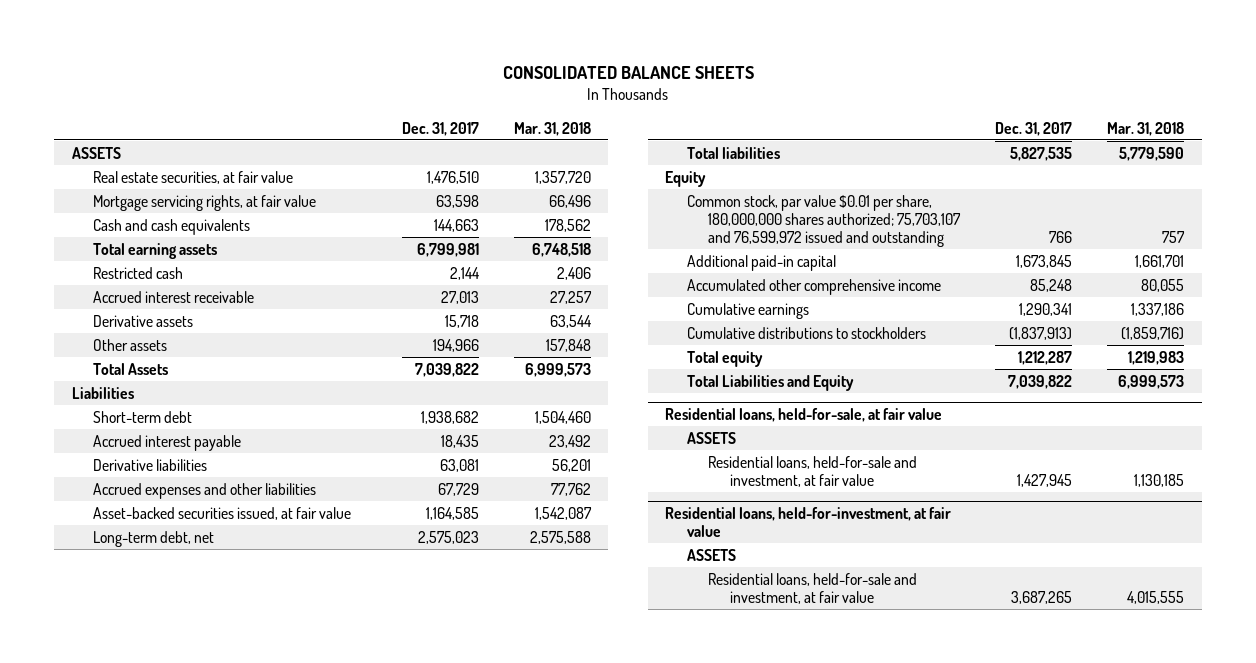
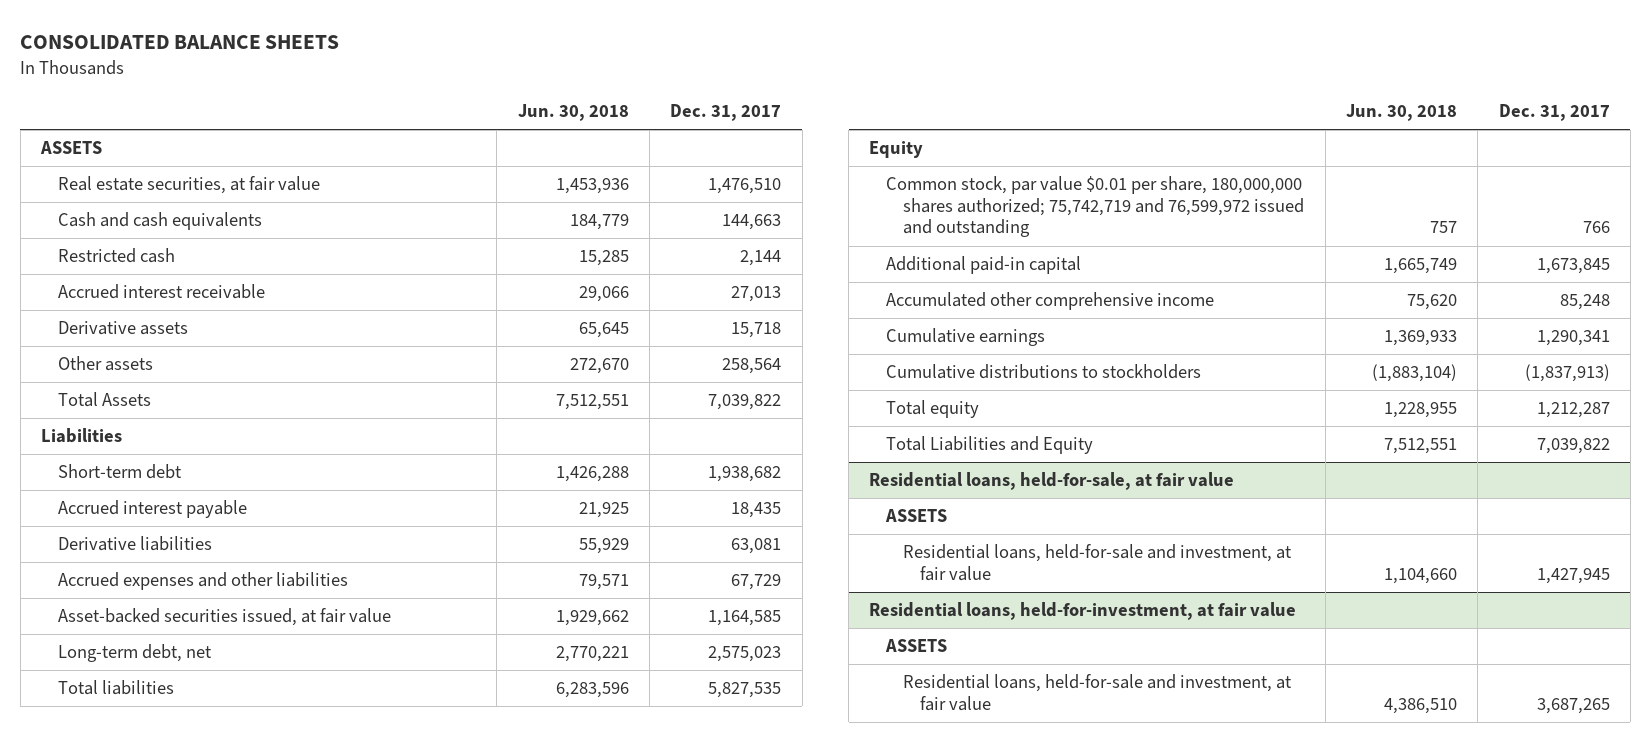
[513,121,591,136] Mar. 31, 2018 -> none
none -> [517,104,629,122] Jun. 30, 2018
[93,194,317,211] Mortgage servicing rights, at fair value -> none
[93,242,218,259] Total earning assets -> none
[432,338,479,352] 194,966 -> [722,358,782,375] 258,564
[686,194,962,247] Common stock, par value $0.01 per share, 180,000,000 shares authorized; 75,703,107 and 76,599,972 issued and outstanding -> [886,176,1305,238] Common stock, par value $0.01 per share, 180,000,000 shares authorized; 75,742,719 and 76,599,972 issued and outstanding

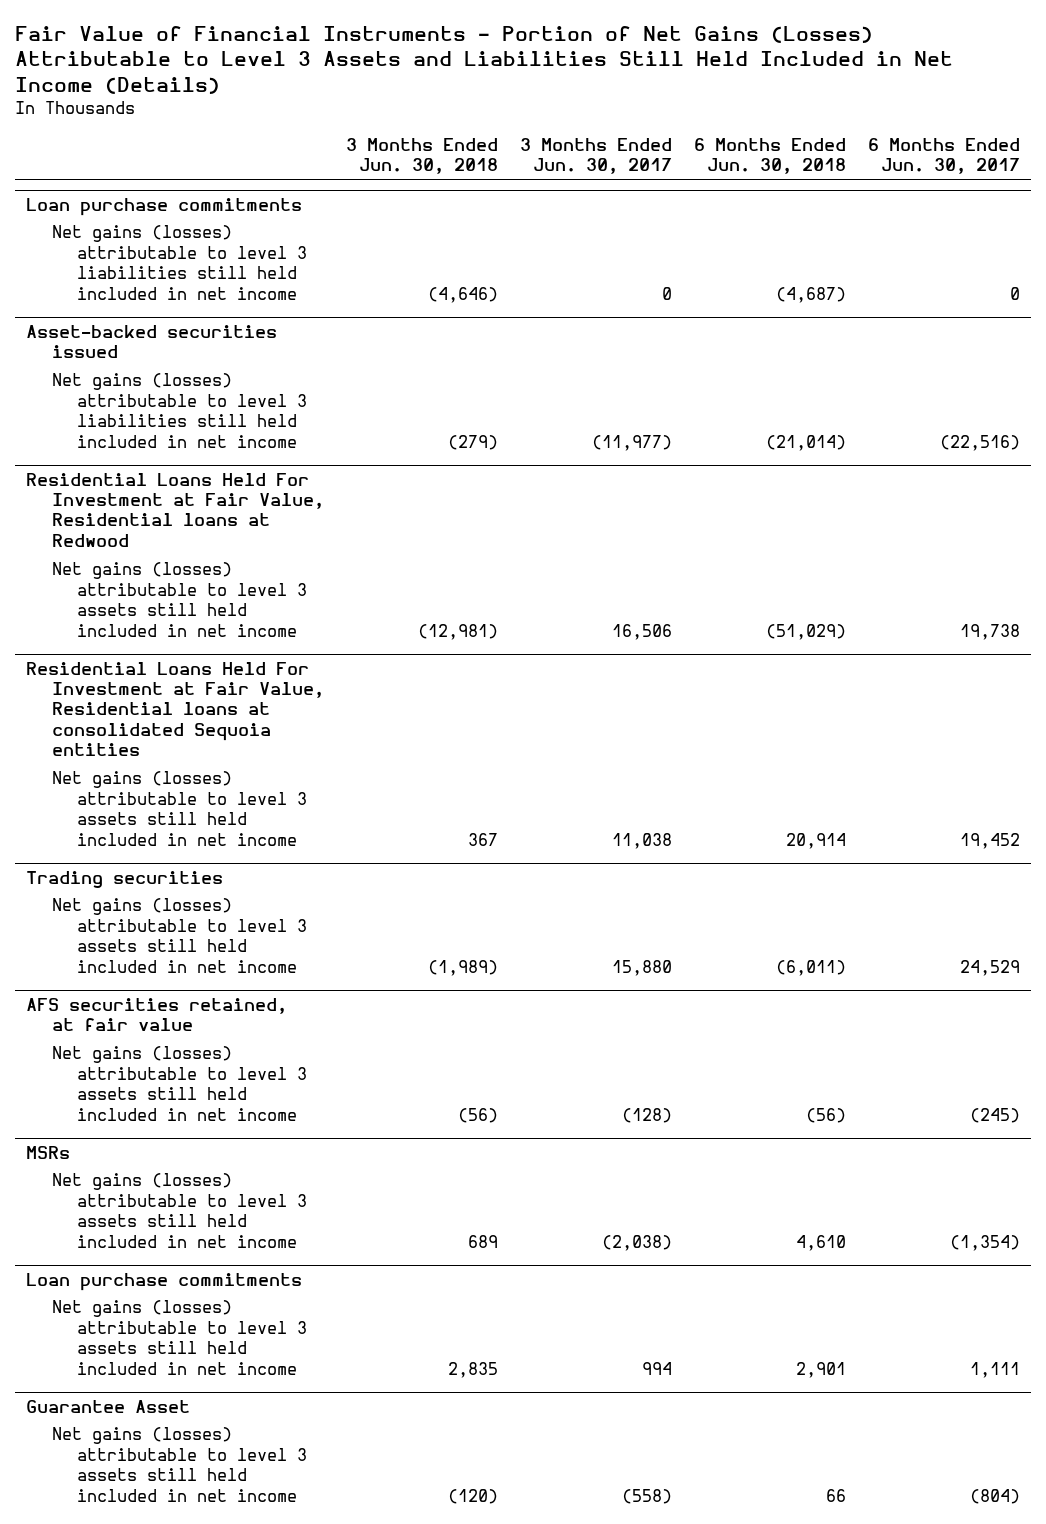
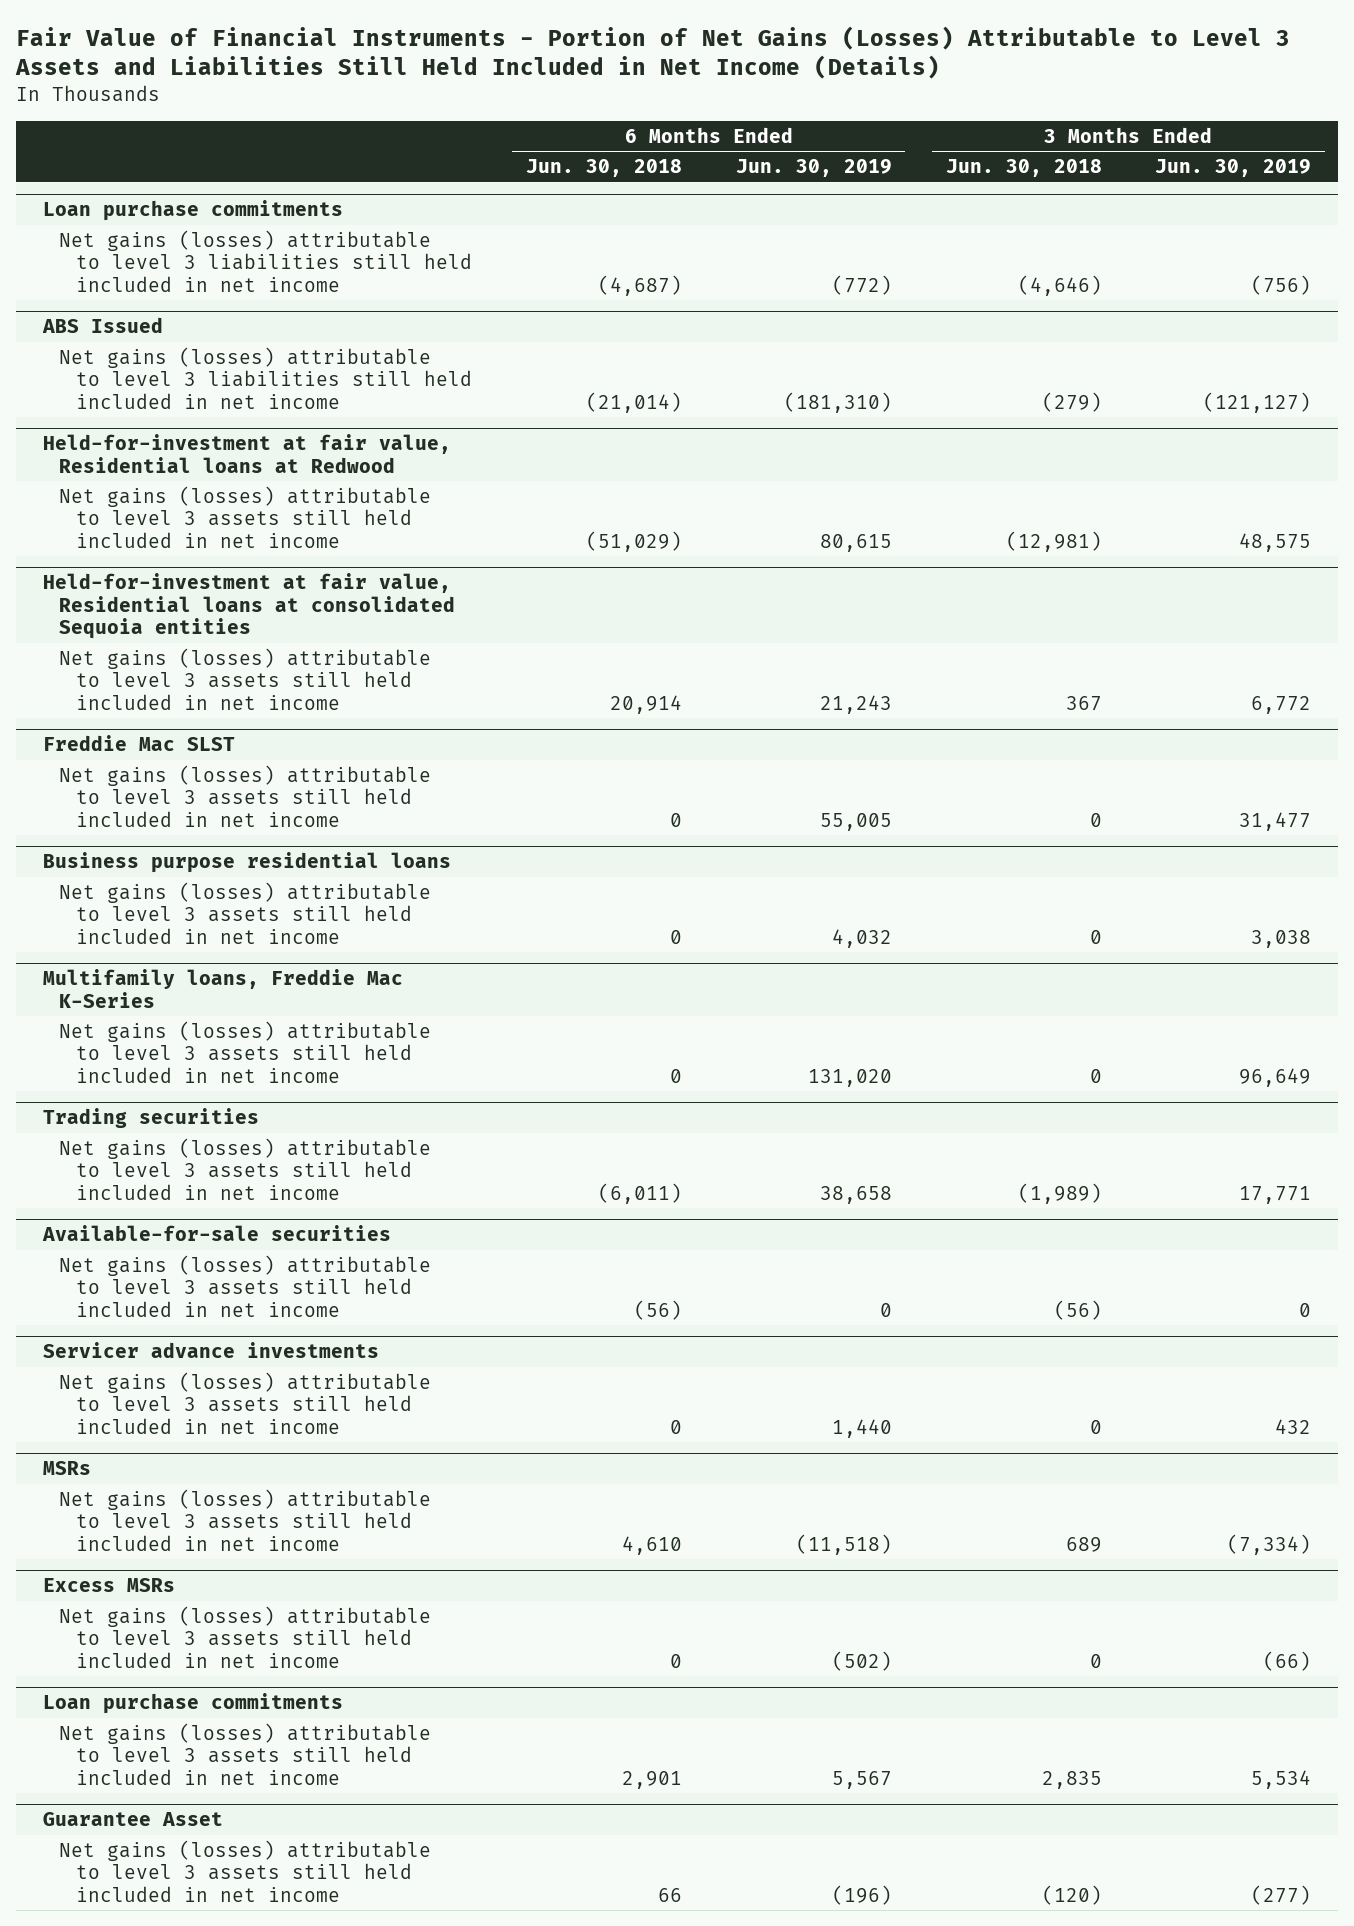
[519,137,672,175] 3 Months Ended Jun. 30, 2017 -> none
[868,137,1021,175] 6 Months Ended Jun. 30, 2017 -> none
none -> [735,159,892,178] Jun. 30, 2019
none -> [1155,159,1312,178] Jun. 30, 2019
[26,324,278,358] Asset-backed securities issued -> [41,317,163,334] ABS Issued
[26,472,324,547] Residential Loans Held For Investment at Fair Value, Residential loans at Redwood -> [42,434,451,473] Held-for-investment at fair value, Residential loans at Redwood
[26,661,324,757] Residential Loans Held For Investment at Fair Value, Residential loans at consolidated Sequoia entities -> [42,573,456,639] Held-for-investment at fair value, Residential loans at consolidated Sequoia entities
none -> [42,735,235,752] Freddie Mac SLST
none -> [59,765,432,827] Net gains (losses) attributable to level 3 assets still held included in net income
none -> [42,852,451,874] Business purpose residential loans
none -> [59,882,432,944] Net gains (losses) attributable to level 3 assets still held included in net income
none -> [42,969,403,1008] Multifamily loans, Freddie Mac K-Series
none -> [59,1021,432,1083] Net gains (losses) attributable to level 3 assets still held included in net income
[26,997,288,1031] AFS securities retained, at fair value -> [41,1225,391,1242] Available-for-sale securities
none -> [42,1342,379,1359] Servicer advance investments
none -> [59,1372,432,1434] Net gains (losses) attributable to level 3 assets still held included in net income
none -> [42,1578,175,1593] Excess MSRs
none -> [59,1606,432,1668] Net gains (losses) attributable to level 3 assets still held included in net income

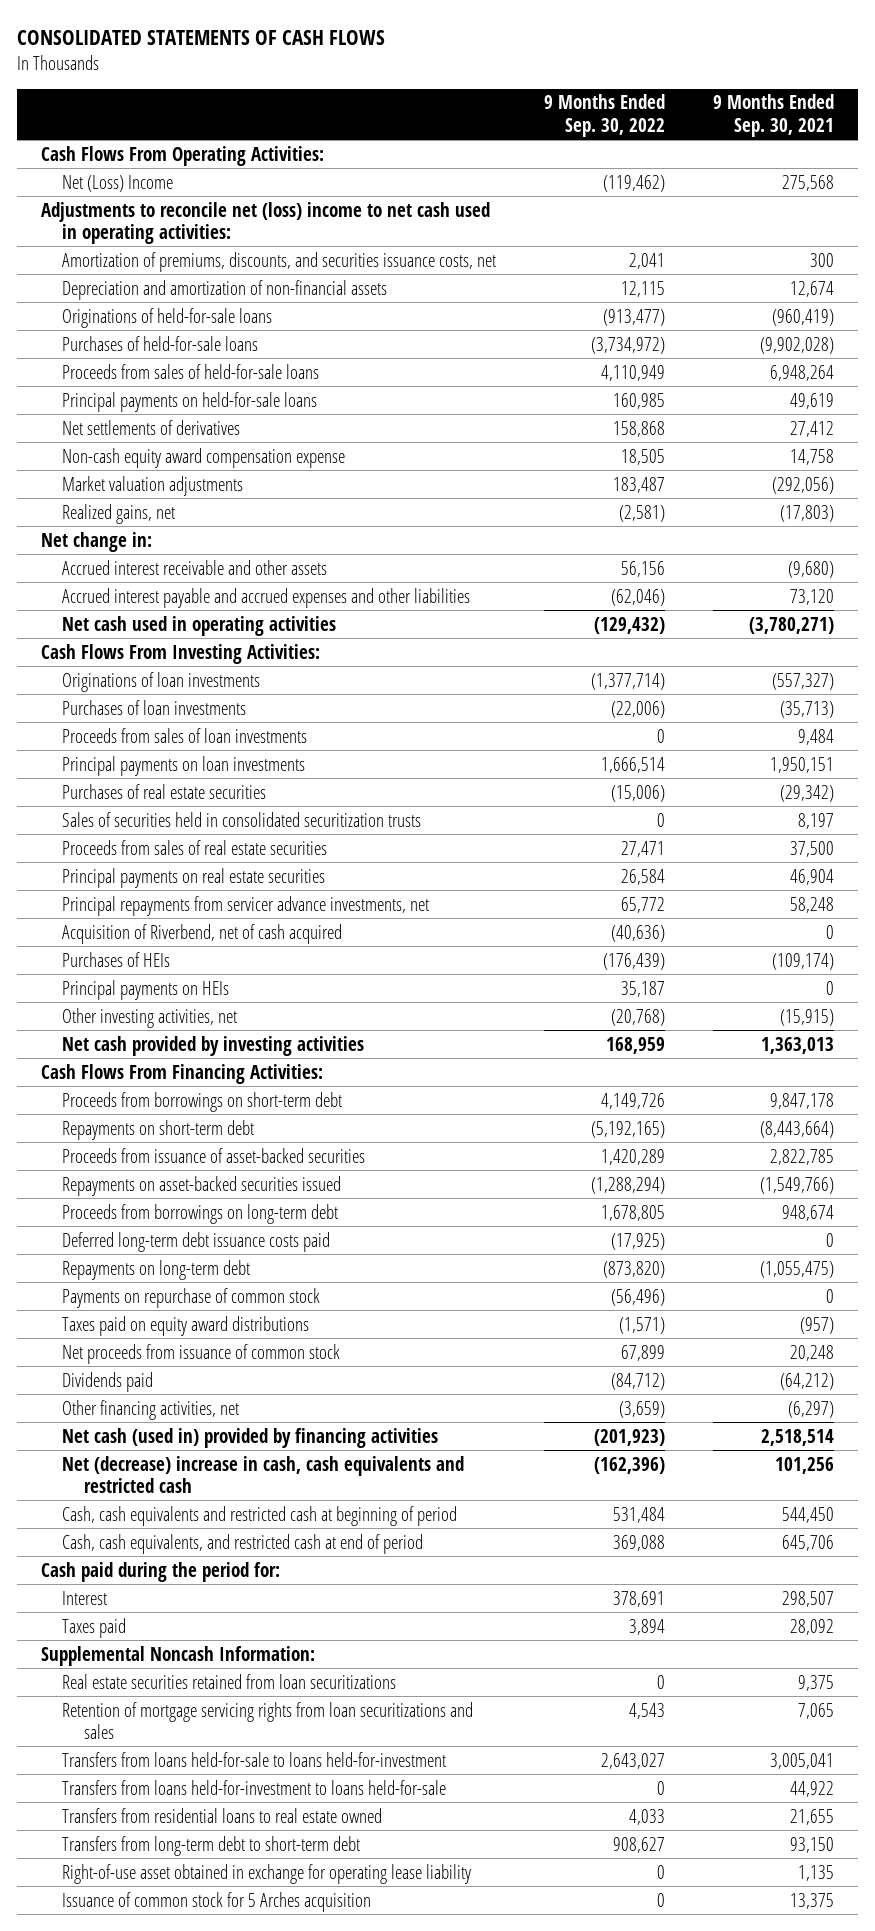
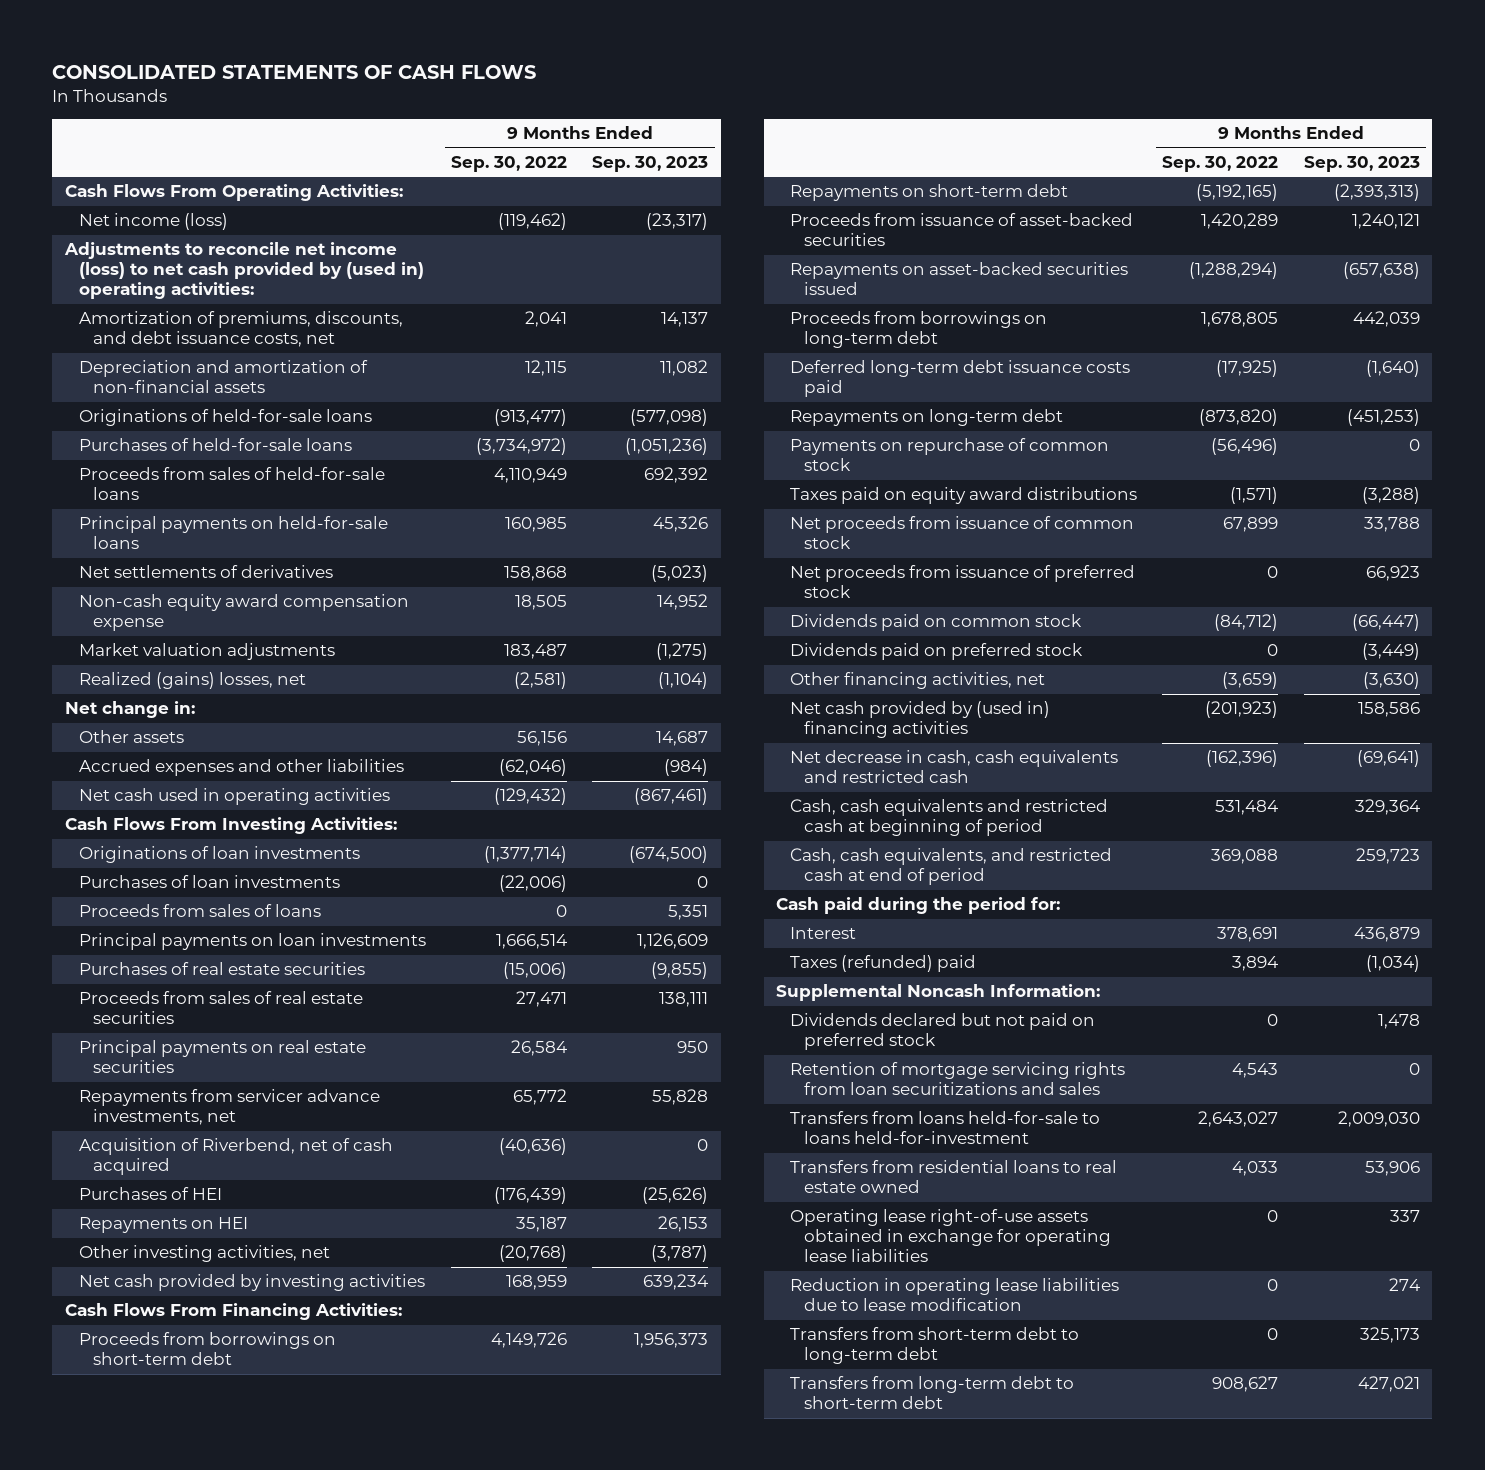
[713,94,835,137] 9 Months Ended Sep. 30, 2021 -> none
none -> [592,155,709,172] Sep. 30, 2023
[62,174,174,192] Net (Loss) Income -> [78,213,228,231] Net income (loss)
[40,201,490,244] Adjustments to reconcile net (loss) income to net cash used in operating activities: -> [63,242,424,300] Adjustments to reconcile net income (loss) to net cash provided by (used in) operating activities:
[62,251,497,272] Amortization of premiums, discounts, and securities issuance costs, net -> [78,311,403,348] Amortization of premiums, discounts, and debt issuance costs, net
[62,503,176,524] Realized gains, net -> [78,672,306,690] Realized (gains) losses, net
[62,559,328,575] Accrued interest receivable and other assets -> [78,730,184,744] Other assets
[62,587,471,608] Accrued interest payable and accrued expenses and other liabilities -> [78,759,404,777] Accrued expenses and other liabilities
[62,727,308,743] Proceeds from sales of loan investments -> [78,904,321,918] Proceeds from sales of loans
[62,811,422,827] Sales of securities held in consolidated securitization trusts -> none
[62,895,430,916] Principal repayments from servicer advance investments, net -> [78,1089,380,1126] Repayments from servicer advance investments, net
[62,951,171,967] Purchases of HEIs -> [78,1187,222,1201] Purchases of HEI
[62,979,230,1000] Principal payments on HEIs -> [78,1217,248,1234] Repayments on HEI
none -> [790,565,1136,599] Net proceeds from issuance of preferred stock
[62,1371,154,1392] Dividends paid -> [790,614,1083,632] Dividends paid on common stock
none -> [790,643,1084,661] Dividends paid on preferred stock
[62,1427,439,1448] Net cash (used in) provided by financing activities -> [790,701,1051,739] Net cash provided by (used in) financing activities
[62,1455,465,1493] Net (decrease) increase in cash, cash equivalents and restricted cash -> [790,750,1119,784] Net decrease in cash, cash equivalents and restricted cash
[62,1617,127,1638] Taxes paid -> [790,955,977,973] Taxes (refunded) paid
[62,1673,397,1689] Real estate securities retained from loan securitizations -> none
none -> [790,1013,1096,1051] Dividends declared but not paid on preferred stock
[62,1779,447,1795] Transfers from loans held-for-investment to loans held-for-sale -> none
none -> [790,1209,1111,1263] Operating lease right-of-use assets obtained in exchange for operating lease liabilities
none -> [790,1278,1120,1312] Reduction in operating lease liabilities due to lease modification
none -> [790,1327,1080,1365] Transfers from short-term debt to long-term debt
[62,1863,472,1884] Right-of-use asset obtained in exchange for operating lease liability -> none
[62,1891,372,1912] Issuance of common stock for 5 Arches acquisition -> none

